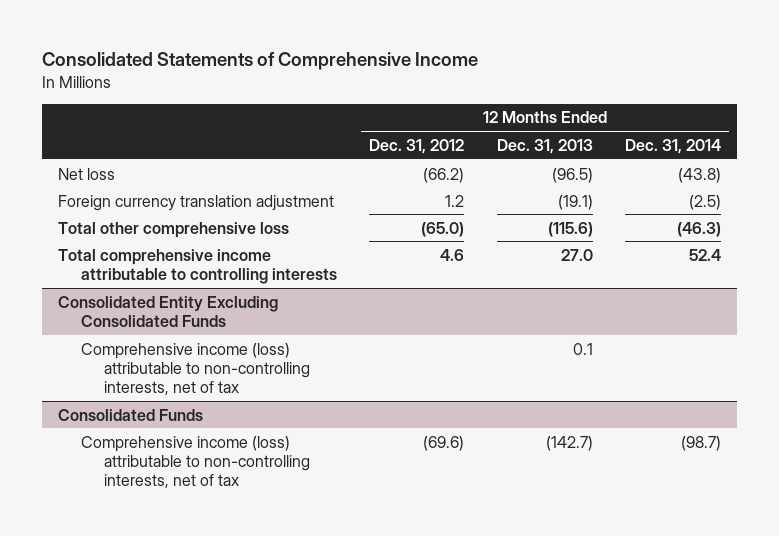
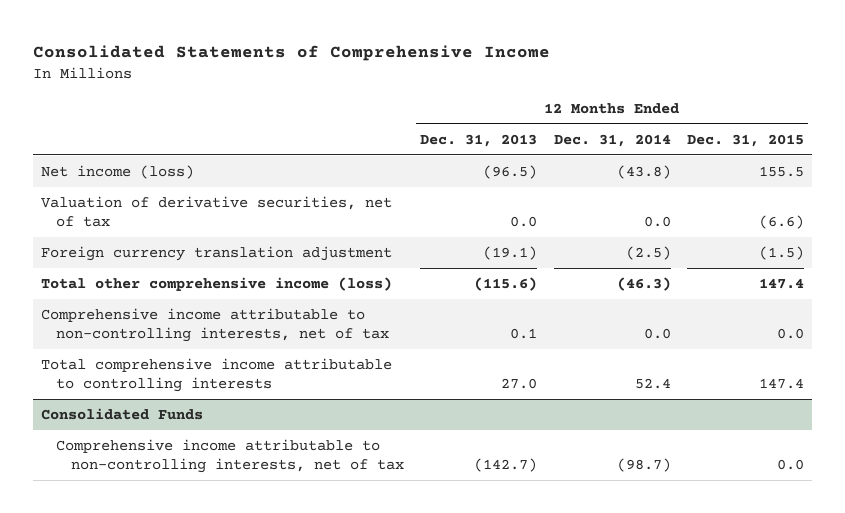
[369,138,465,154] Dec. 31, 2012 -> none
none -> [687,133,805,147] Dec. 31, 2015
[57,167,115,180] Net loss -> [41,164,195,179] Net income (loss)
none -> [41,195,393,228] Valuation of derivative securities, net of tax
[57,221,289,238] Total other comprehensive loss -> [41,276,393,291] Total other comprehensive income (loss)
none -> [41,307,390,343] Comprehensive income attributable to non-controlling interests, net of tax
[57,295,278,327] Consolidated Entity Excluding Consolidated Funds -> none
[80,342,310,396] Comprehensive income (loss) attributable to non-controlling interests, net of tax -> none
[80,435,310,489] Comprehensive income (loss) attributable to non-controlling interests, net of tax -> [56,438,405,474] Comprehensive income attributable to non-controlling interests, net of tax

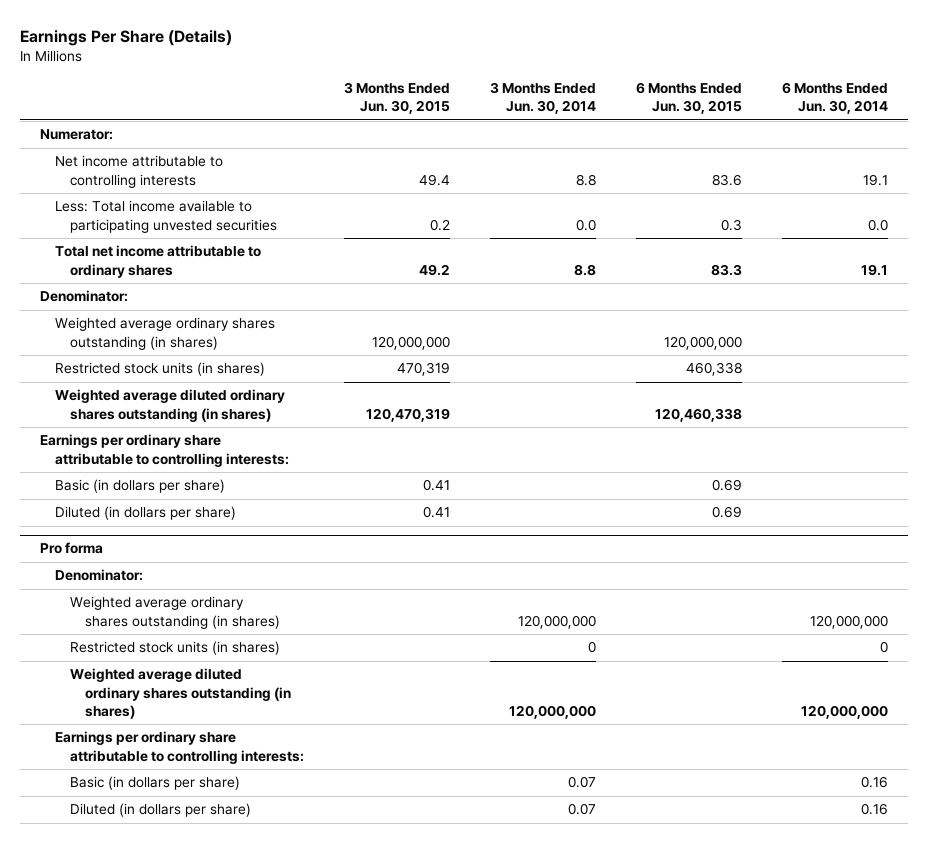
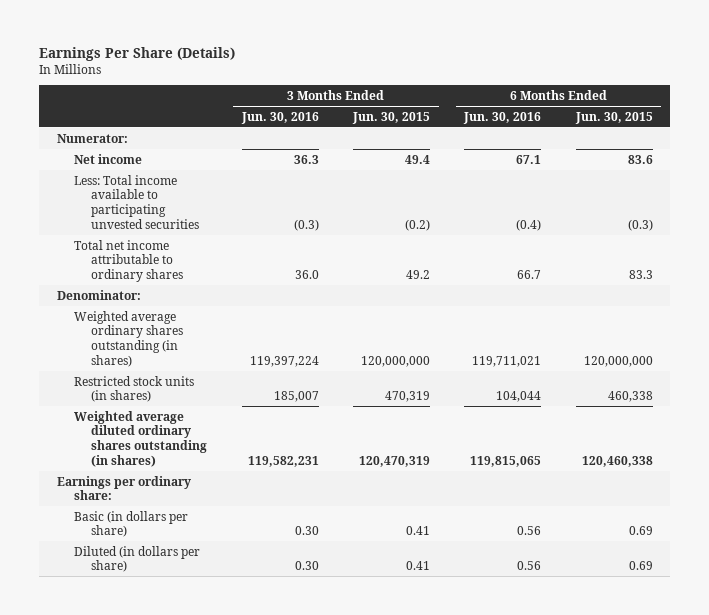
[489,82,596,115] 3 Months Ended Jun. 30, 2014 -> none
[782,82,889,115] 6 Months Ended Jun. 30, 2014 -> none
none -> [240,111,319,124] Jun. 30, 2016
none -> [463,111,542,124] Jun. 30, 2016
[54,155,223,188] Net income attributable to controlling interests -> [73,153,142,164] Net income
[429,218,450,231] 0.2 -> [404,218,430,231] (0.2)
[721,218,743,231] 0.3 -> [627,218,653,231] (0.3)
[39,434,289,467] Earnings per ordinary share attributable to controlling interests: -> [56,475,191,501] Earnings per ordinary share:
[39,542,103,555] Pro forma -> none
[54,569,143,582] Denominator: -> none
[69,596,280,629] Weighted average ordinary shares outstanding (in shares) -> none
[69,641,280,656] Restricted stock units (in shares) -> none
[69,668,291,719] Weighted average diluted ordinary shares outstanding (in shares) -> none
[54,731,304,764] Earnings per ordinary share attributable to controlling interests: -> none
[69,776,240,791] Basic (in dollars per share) -> none
[69,803,251,818] Diluted (in dollars per share) -> none

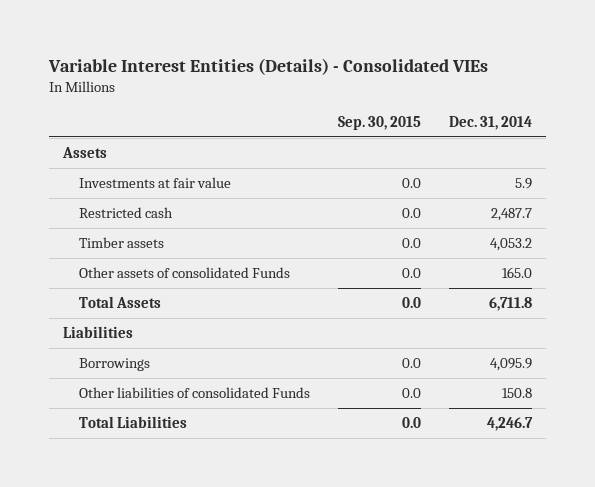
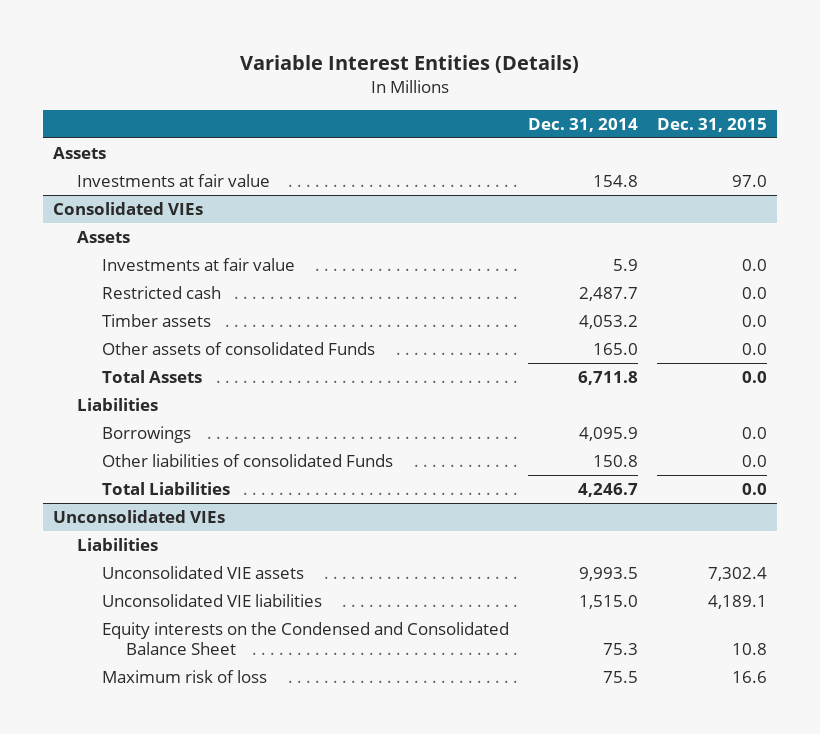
[47,57,488,75] Variable Interest Entities (Details) - Consolidated VIEs -> [240,54,580,73] Variable Interest Entities (Details)
[338,116,422,131] Sep. 30, 2015 -> none
none -> [657,118,768,133] Dec. 31, 2015
none -> [77,173,271,187] Investments at fair value
none -> [53,201,204,215] Consolidated VIEs
none -> [77,230,131,243] Assets
none -> [53,509,226,523] Unconsolidated VIEs
none -> [77,537,159,551] Liabilities
none -> [101,565,304,579] Unconsolidated VIE assets
none -> [101,593,322,607] Unconsolidated VIE liabilities
none -> [101,621,509,656] Equity interests on the Condensed and Consolidated Balance Sheet
none -> [101,669,267,683] Maximum risk of loss

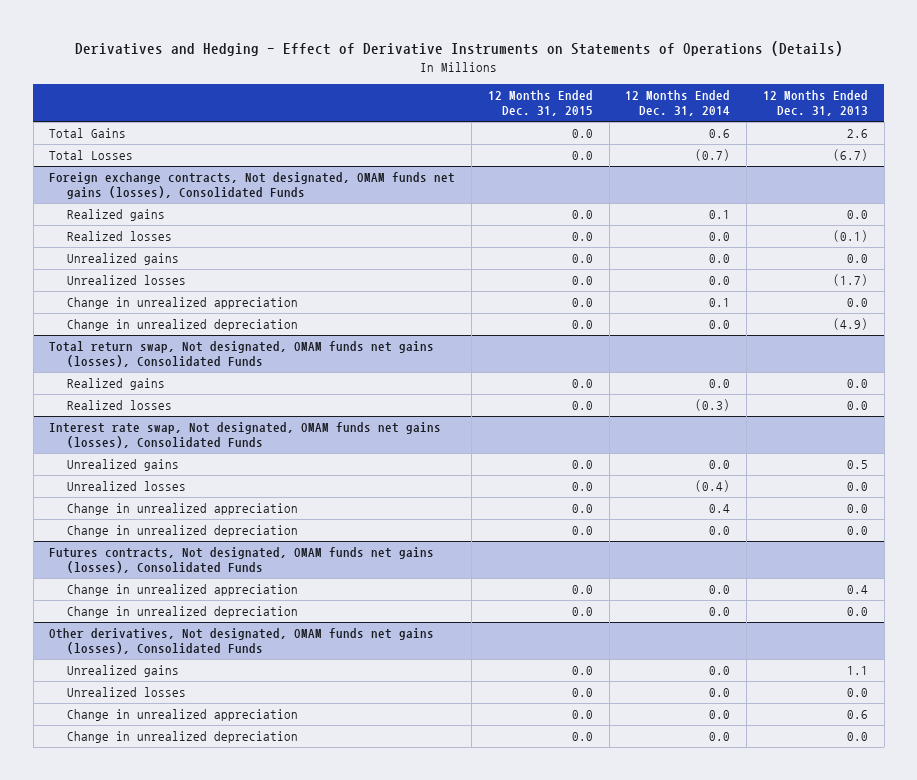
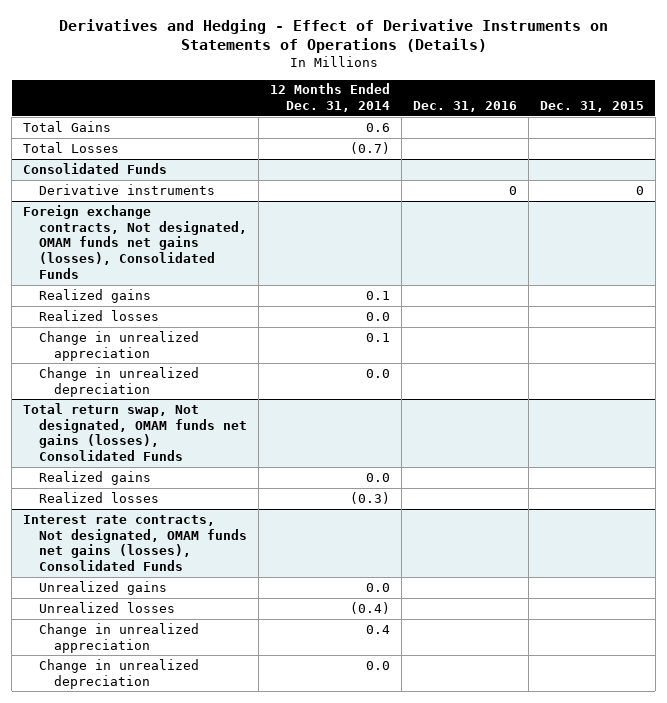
[487,90,593,117] 12 Months Ended Dec. 31, 2015 -> none
[762,90,868,117] 12 Months Ended Dec. 31, 2013 -> none
none -> [412,101,517,113] Dec. 31, 2016
none -> [539,101,644,113] Dec. 31, 2015
none -> [23,162,168,174] Consolidated Funds
none -> [38,183,215,195] Derivative instruments
[67,253,180,266] Unrealized gains -> none
[67,275,187,286] Unrealized losses -> none
[49,422,442,449] Interest rate swap, Not designated, OMAM funds net gains (losses), Consolidated Funds -> [23,514,247,572] Interest rate contracts, Not designated, OMAM funds net gains (losses), Consolidated Funds
[49,547,435,574] Futures contracts, Not designated, OMAM funds net gains (losses), Consolidated Funds -> none
[67,584,299,597] Change in unrealized appreciation -> none
[67,606,299,619] Change in unrealized depreciation -> none
[49,628,435,655] Other derivatives, Not designated, OMAM funds net gains (losses), Consolidated Funds -> none
[67,665,180,678] Unrealized gains -> none
[67,687,187,698] Unrealized losses -> none
[67,709,299,722] Change in unrealized appreciation -> none
[67,731,299,744] Change in unrealized depreciation -> none

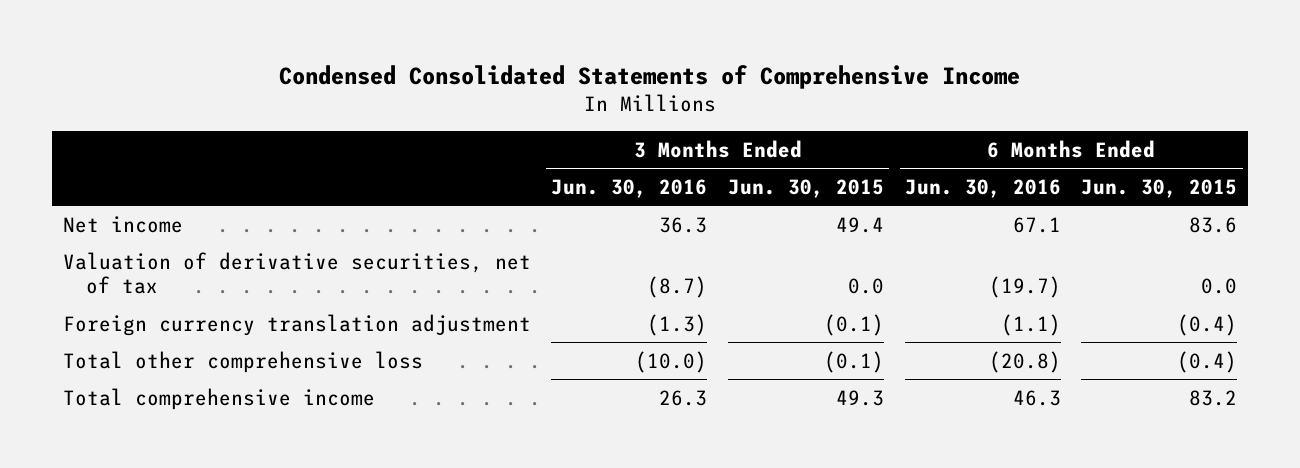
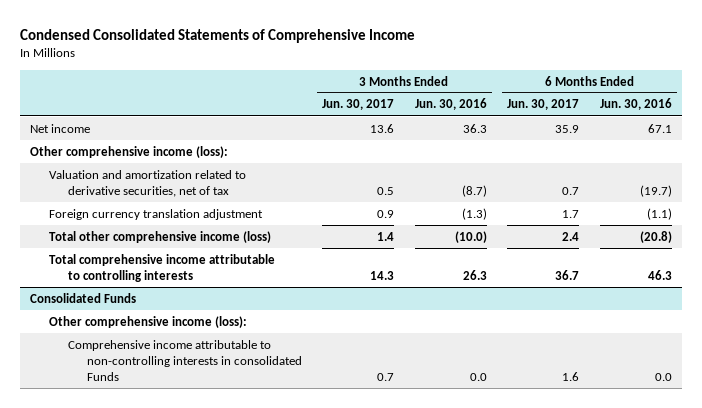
[728,179,885,199] Jun. 30, 2015 -> none
[1081,179,1238,199] Jun. 30, 2015 -> none
none -> [322,99,395,111] Jun. 30, 2017
none -> [507,99,580,111] Jun. 30, 2017
none -> [30,145,229,158] Other comprehensive income (loss):
[62,251,531,295] Valuation of derivative securities, net of tax -> [49,169,247,197] Valuation and amortization related to derivative securities, net of tax
[62,350,423,373] Total other comprehensive loss -> [49,230,272,243] Total other comprehensive income (loss)
[62,387,375,410] Total comprehensive income -> [49,253,276,282] Total comprehensive income attributable to controlling interests
none -> [30,292,137,303] Consolidated Funds
none -> [49,315,248,328] Other comprehensive income (loss):
none -> [67,339,302,381] Comprehensive income attributable to non-controlling interests in consolidated Funds

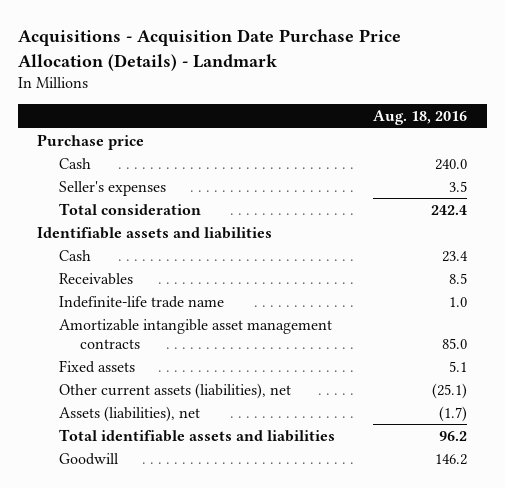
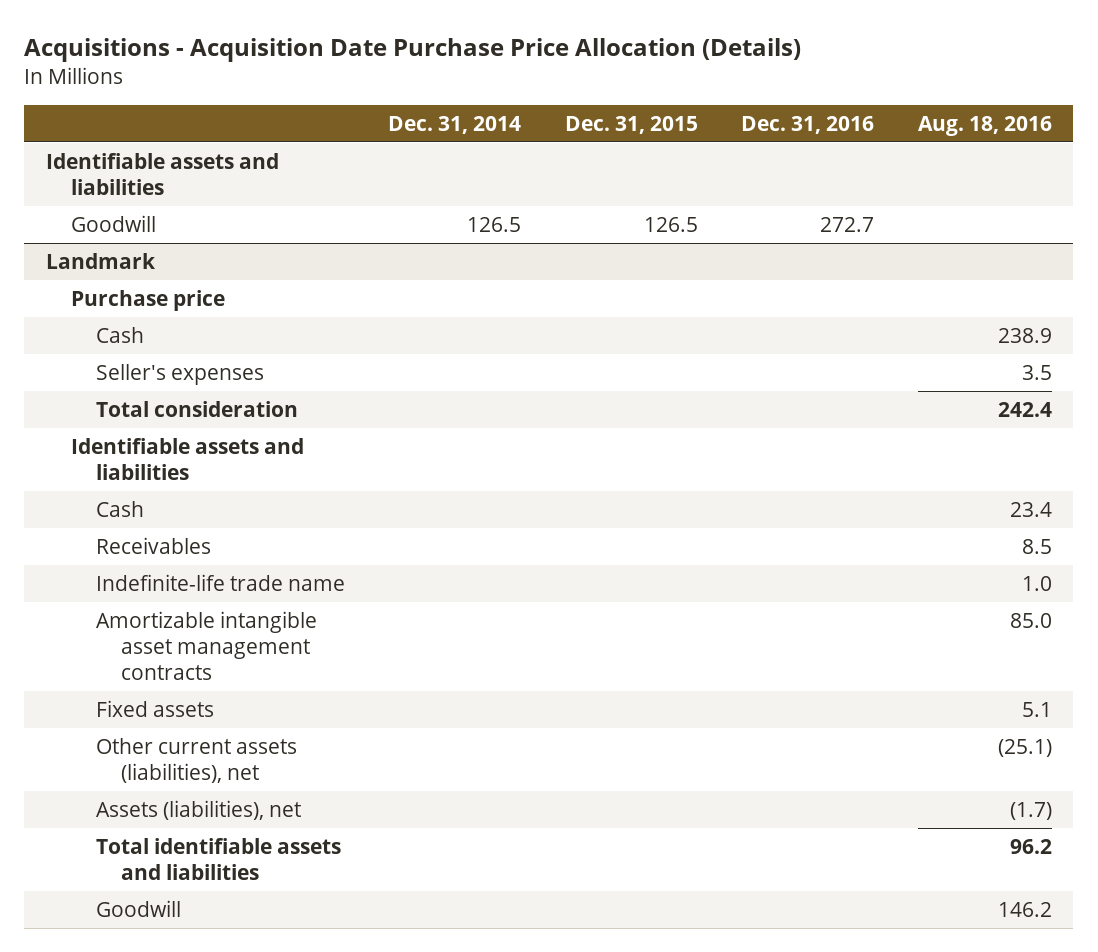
[17,29,401,72] Acquisitions - Acquisition Date Purchase Price Allocation (Details) - Landmark -> [24,38,802,63] Acquisitions - Acquisition Date Purchase Price Allocation (Details)
none -> [388,115,522,134] Dec. 31, 2014
none -> [564,115,698,134] Dec. 31, 2015
none -> [741,115,875,134] Dec. 31, 2016
none -> [46,152,280,195] Identifiable assets and liabilities
none -> [70,214,156,232] Goodwill
none -> [46,252,157,269] Landmark
[435,158,468,170] 240.0 -> [997,327,1052,343] 238.9

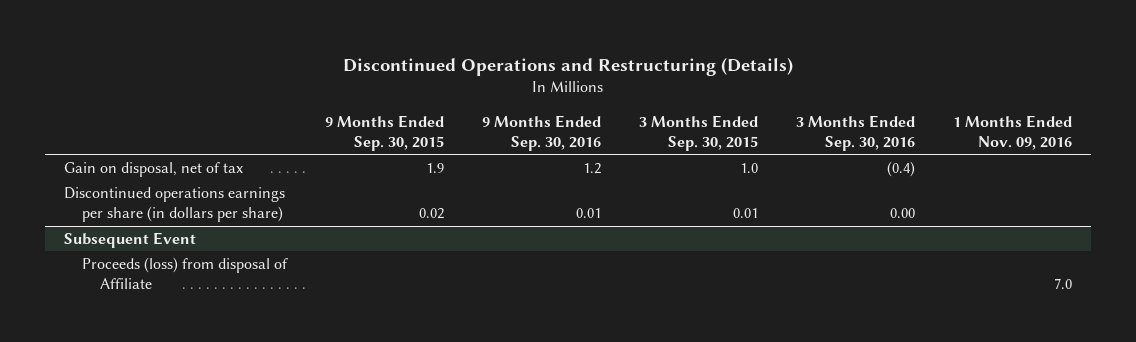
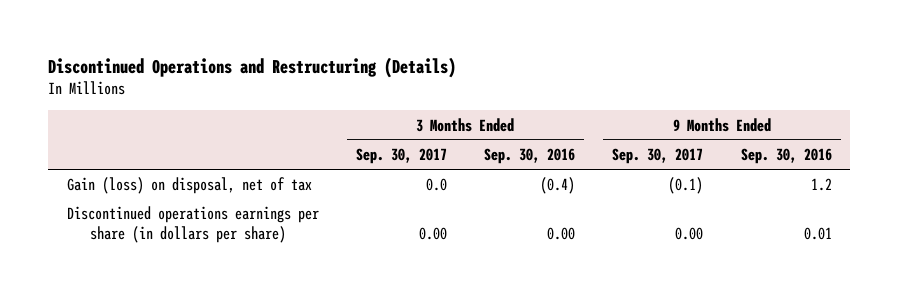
[325,114,445,151] 9 Months Ended Sep. 30, 2015 -> none
[638,114,758,151] 3 Months Ended Sep. 30, 2015 -> none
[952,114,1072,150] 1 Months Ended Nov. 09, 2016 -> none
none -> [355,147,447,164] Sep. 30, 2017
none -> [612,147,704,164] Sep. 30, 2017
[64,161,244,177] Gain on disposal, net of tax -> [66,177,312,195] Gain (loss) on disposal, net of tax
[64,231,197,248] Subsequent Event -> none
[82,256,289,290] Proceeds (loss) from disposal of Affiliate -> none

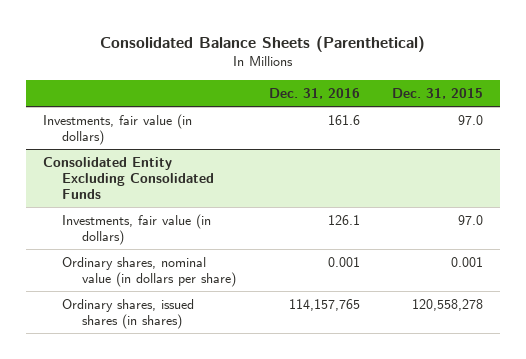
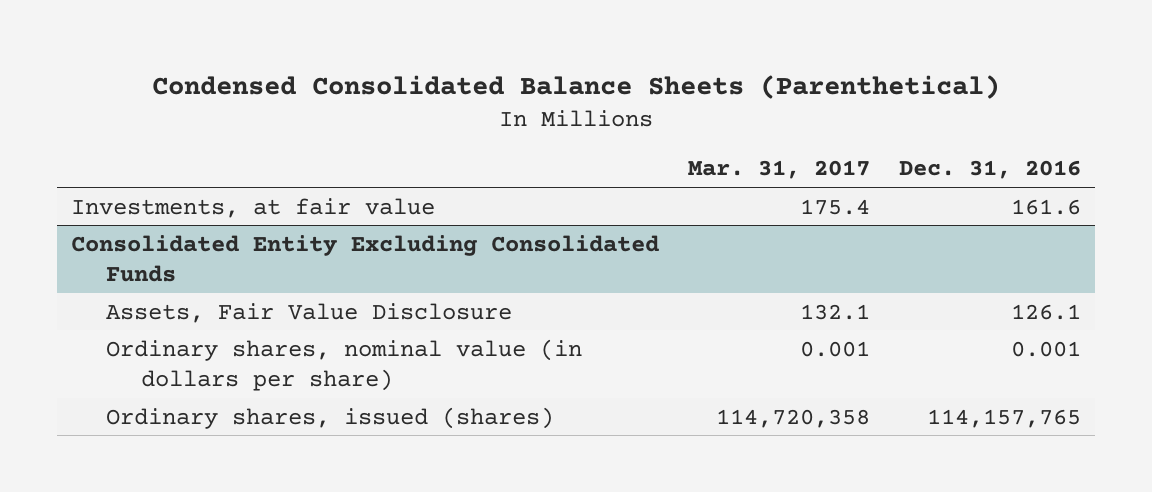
[100,35,426,52] Consolidated Balance Sheets (Parenthetical) -> [151,74,1000,99] Condensed Consolidated Balance Sheets (Parenthetical)
[392,87,484,99] Dec. 31, 2015 -> none
none -> [687,160,870,180] Mar. 31, 2017
[42,113,192,145] Investments, fair value (in dollars) -> [70,197,435,218] Investments, at fair value
[62,213,212,245] Investments, fair value (in dollars) -> [106,302,513,323] Assets, Fair Value Disclosure
[62,298,195,329] Ordinary shares, issued shares (in shares) -> [106,406,555,429] Ordinary shares, issued (shares)

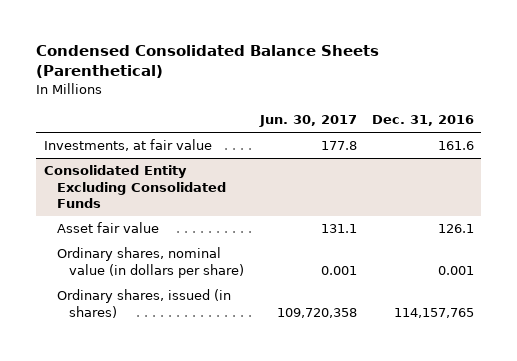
[687,160,870,180] Mar. 31, 2017 -> none
none -> [258,115,357,128] Jun. 30, 2017
[106,302,513,323] Assets, Fair Value Disclosure -> [56,222,159,234] Asset fair value
[106,406,555,429] Ordinary shares, issued (shares) -> [56,289,231,318] Ordinary shares, issued (in shares)

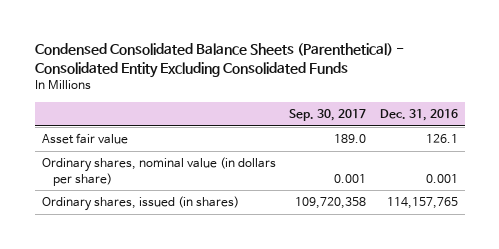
[36,45,380,79] Condensed Consolidated Balance Sheets (Parenthetical) -> [34,42,404,78] Condensed Consolidated Balance Sheets (Parenthetical) - Consolidated Entity Excluding Consolidated Funds
[258,115,357,128] Jun. 30, 2017 -> none
none -> [289,109,367,122] Sep. 30, 2017
[43,139,212,152] Investments, at fair value -> none
[43,165,226,209] Consolidated Entity Excluding Consolidated Funds -> none

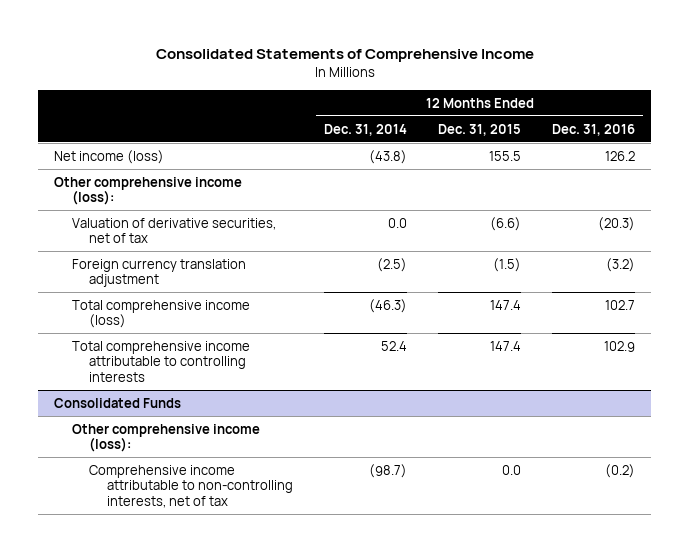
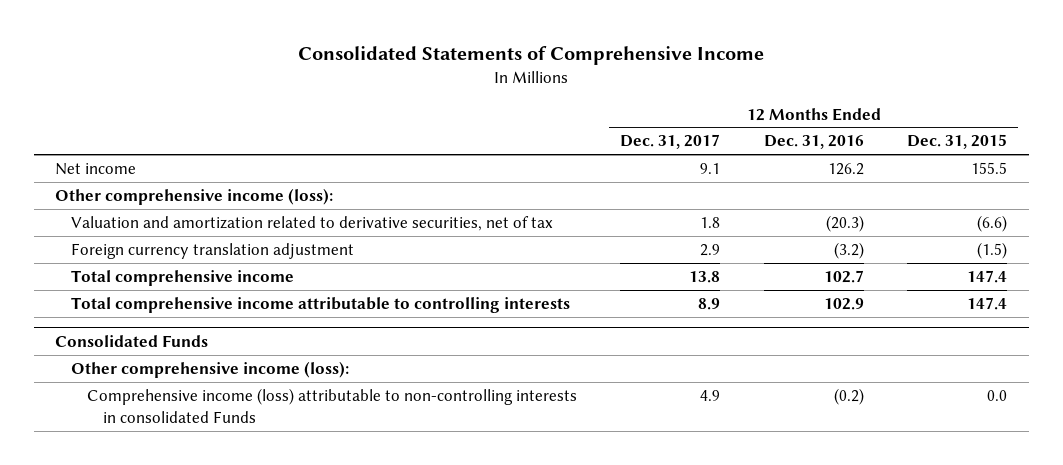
[323,123,407,136] Dec. 31, 2014 -> none
none -> [620,134,721,150] Dec. 31, 2017
[54,149,165,164] Net income (loss) -> [55,162,137,175] Net income
[71,217,276,244] Valuation of derivative securities, net of tax -> [71,215,554,231] Valuation and amortization related to derivative securities, net of tax
[71,299,250,329] Total comprehensive income (loss) -> [71,269,295,286] Total comprehensive income
[89,464,293,508] Comprehensive income attributable to non-controlling interests, net of tax -> [86,387,577,423] Comprehensive income (loss) attributable to non-controlling interests in consolidated Funds

